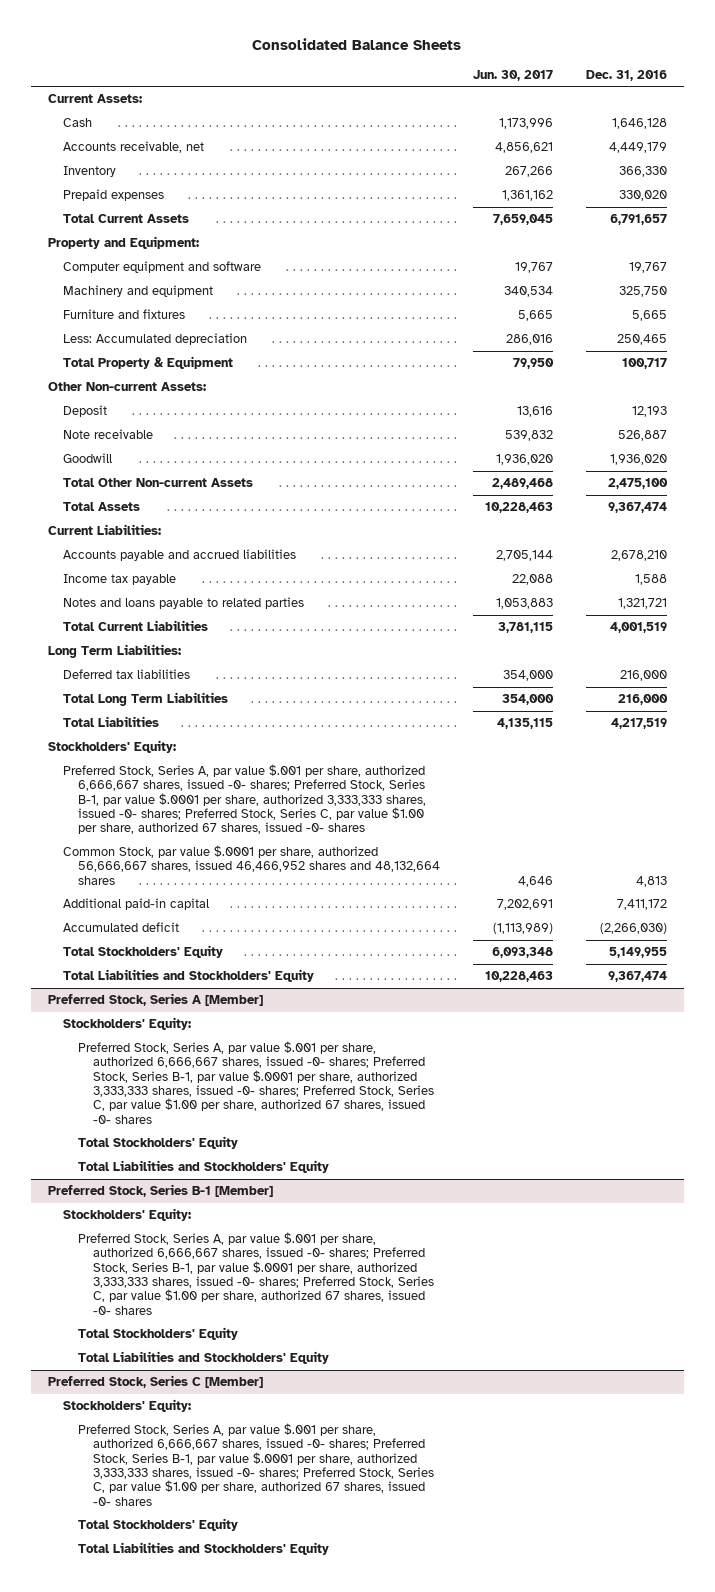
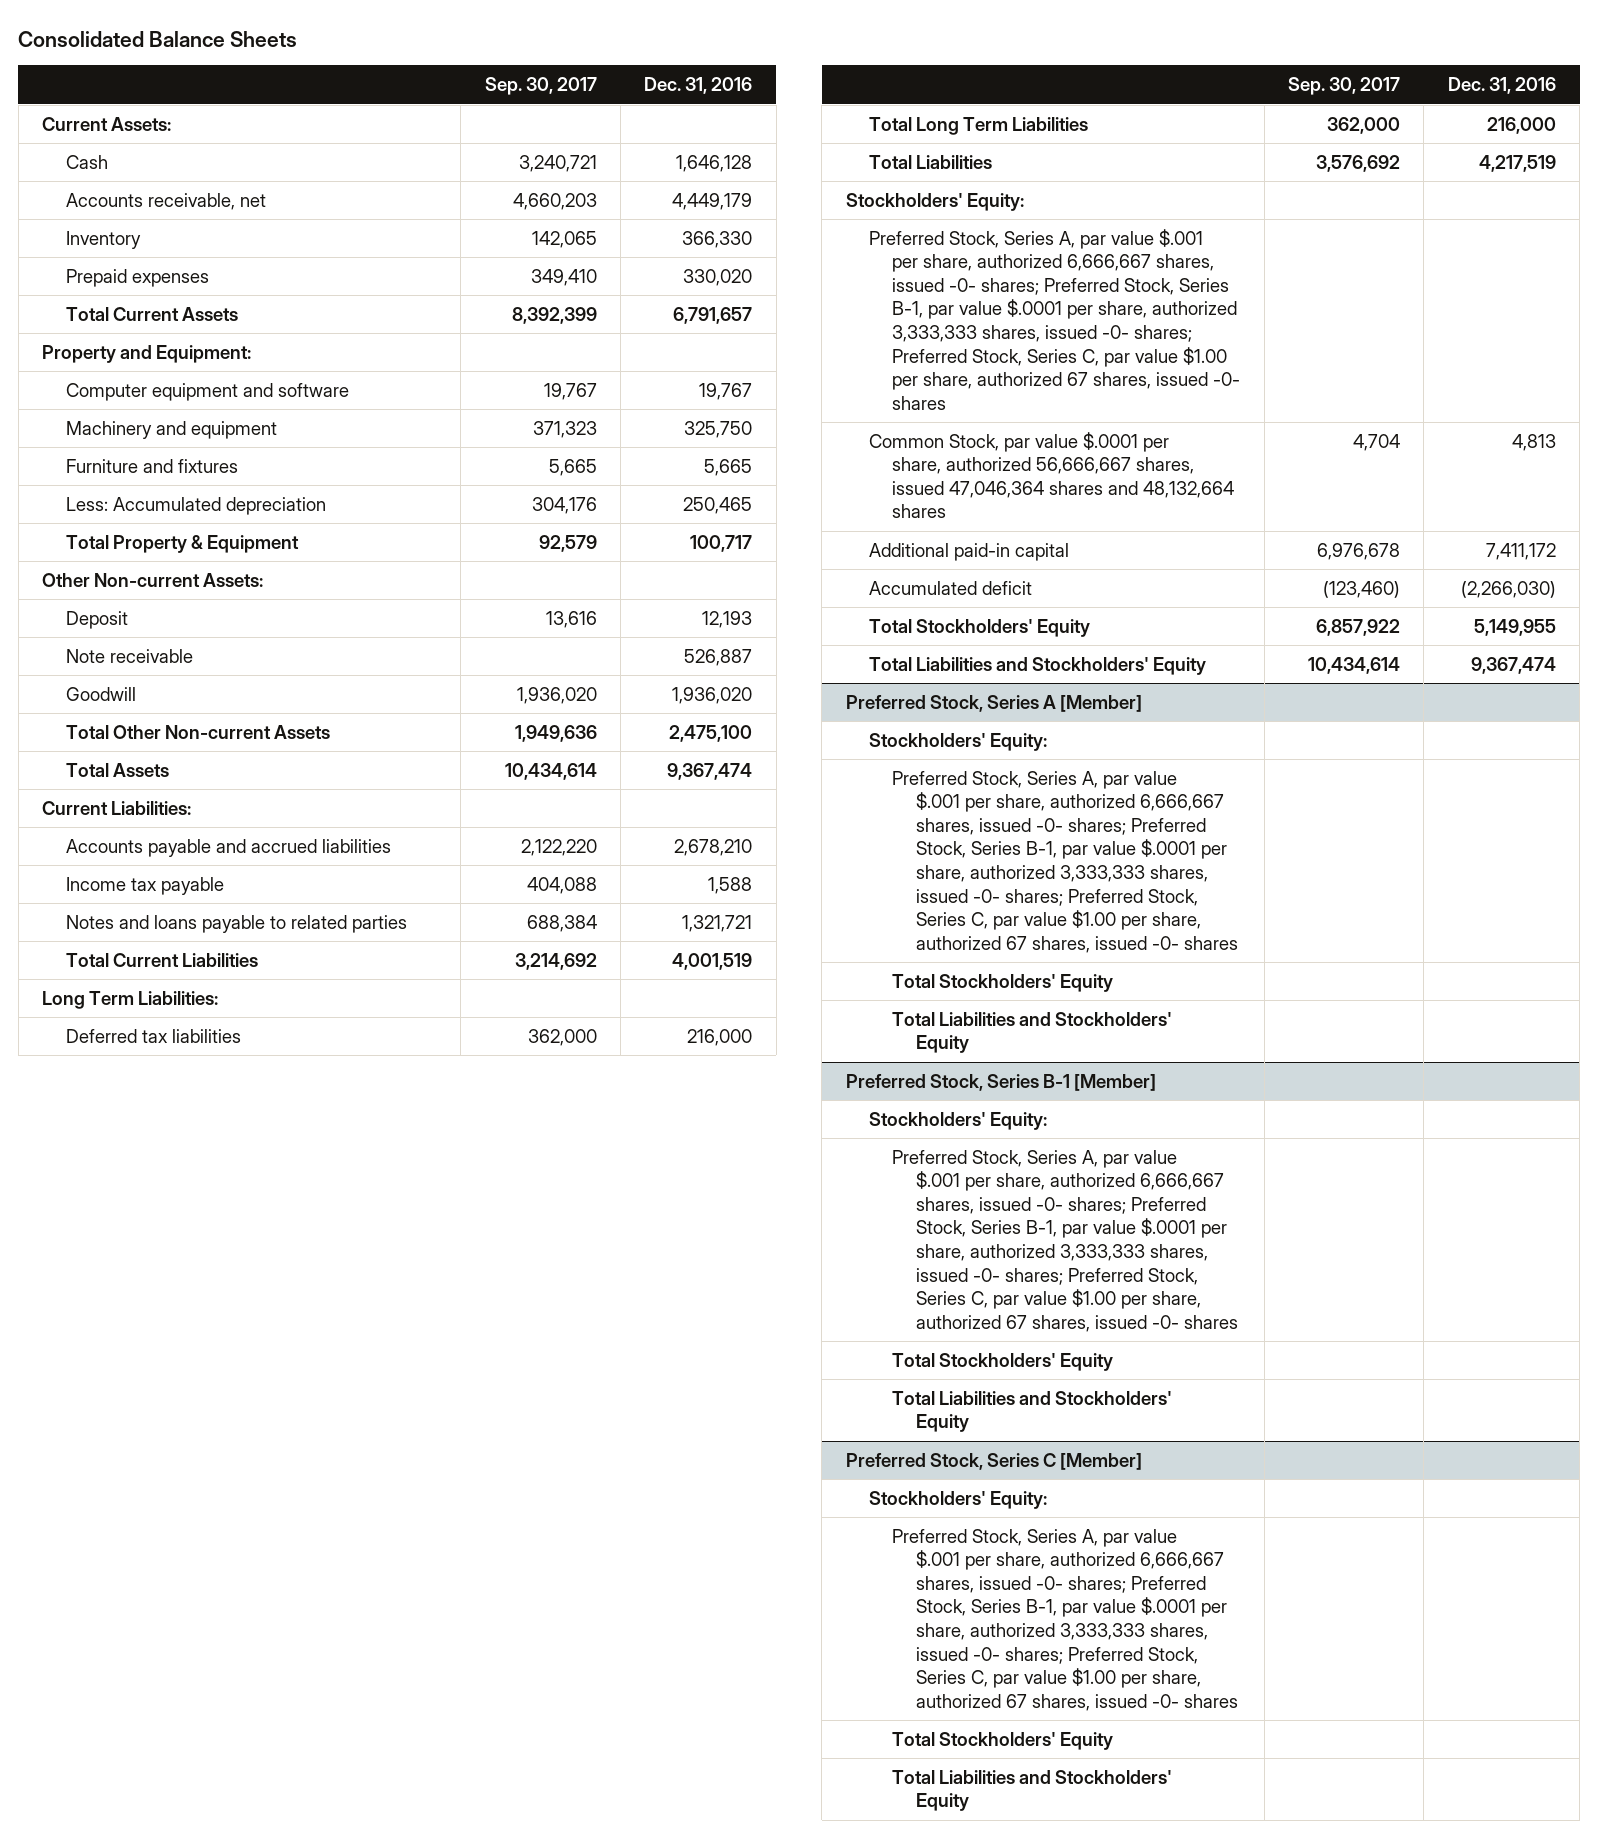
[473,69,554,81] Jun. 30, 2017 -> none
none -> [484,77,597,96] Sep. 30, 2017
[62,844,441,885] Common Stock, par value $.0001 per share, authorized 56,666,667 shares, issued 46,466,952 shares and 48,132,664 shares -> [869,431,1235,519] Common Stock, par value $.0001 per share, authorized 56,666,667 shares, issued 47,046,364 shares and 48,132,664 shares

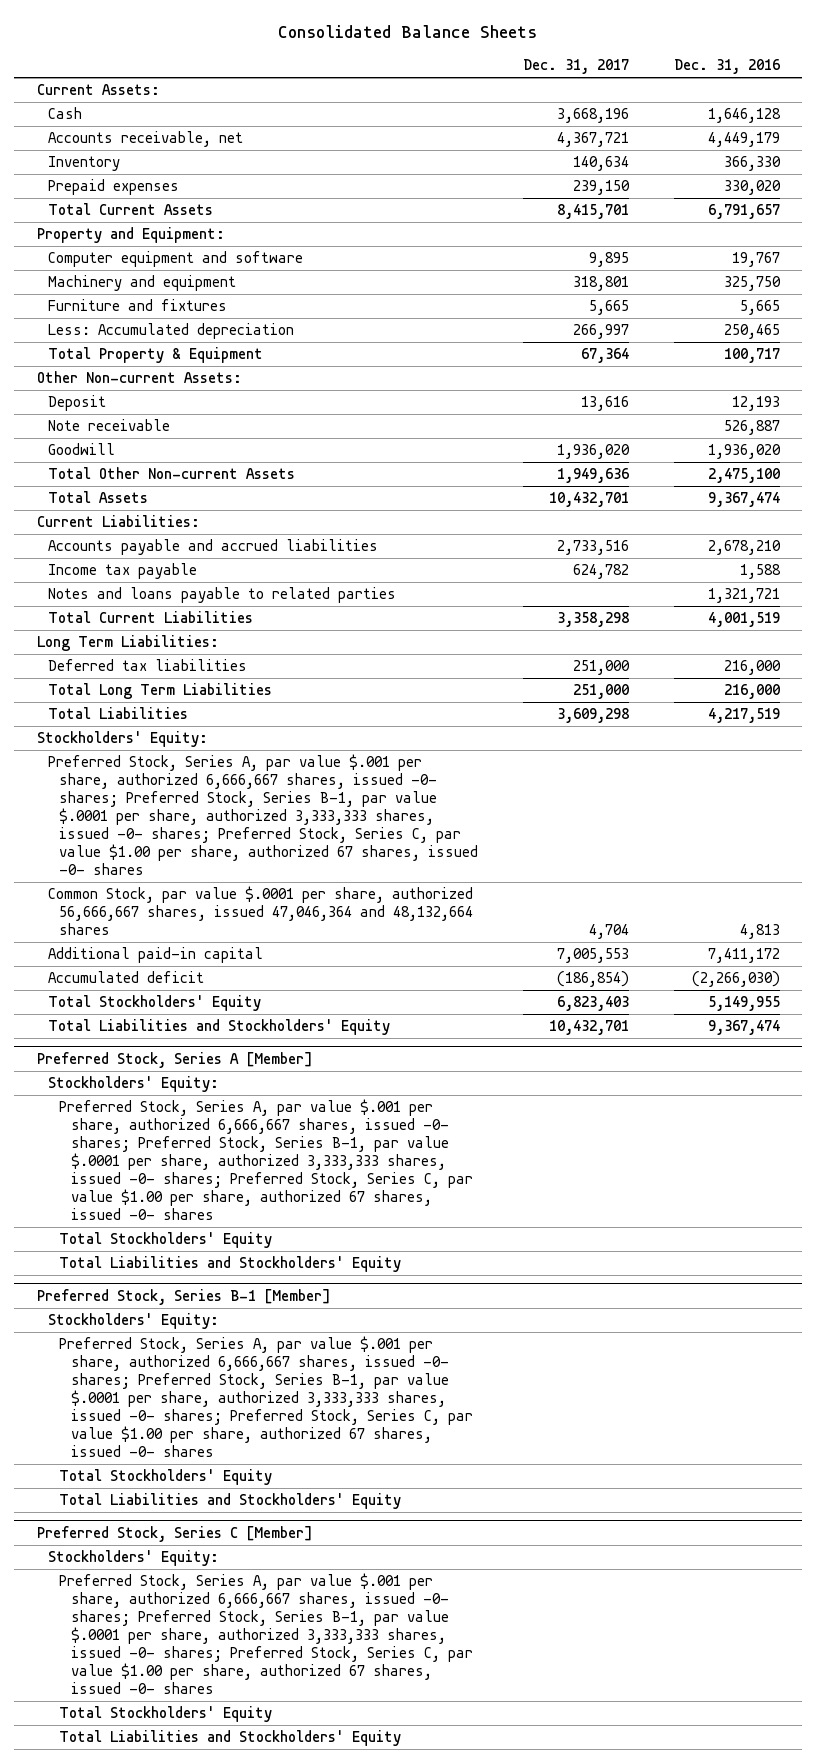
[484,77,597,96] Sep. 30, 2017 -> none
none -> [523,59,630,75] Dec. 31, 2017
[869,431,1235,519] Common Stock, par value $.0001 per share, authorized 56,666,667 shares, issued 47,046,364 shares and 48,132,664 shares -> [48,886,474,936] Common Stock, par value $.0001 per share, authorized 56,666,667 shares, issued 47,046,364 and 48,132,664 shares

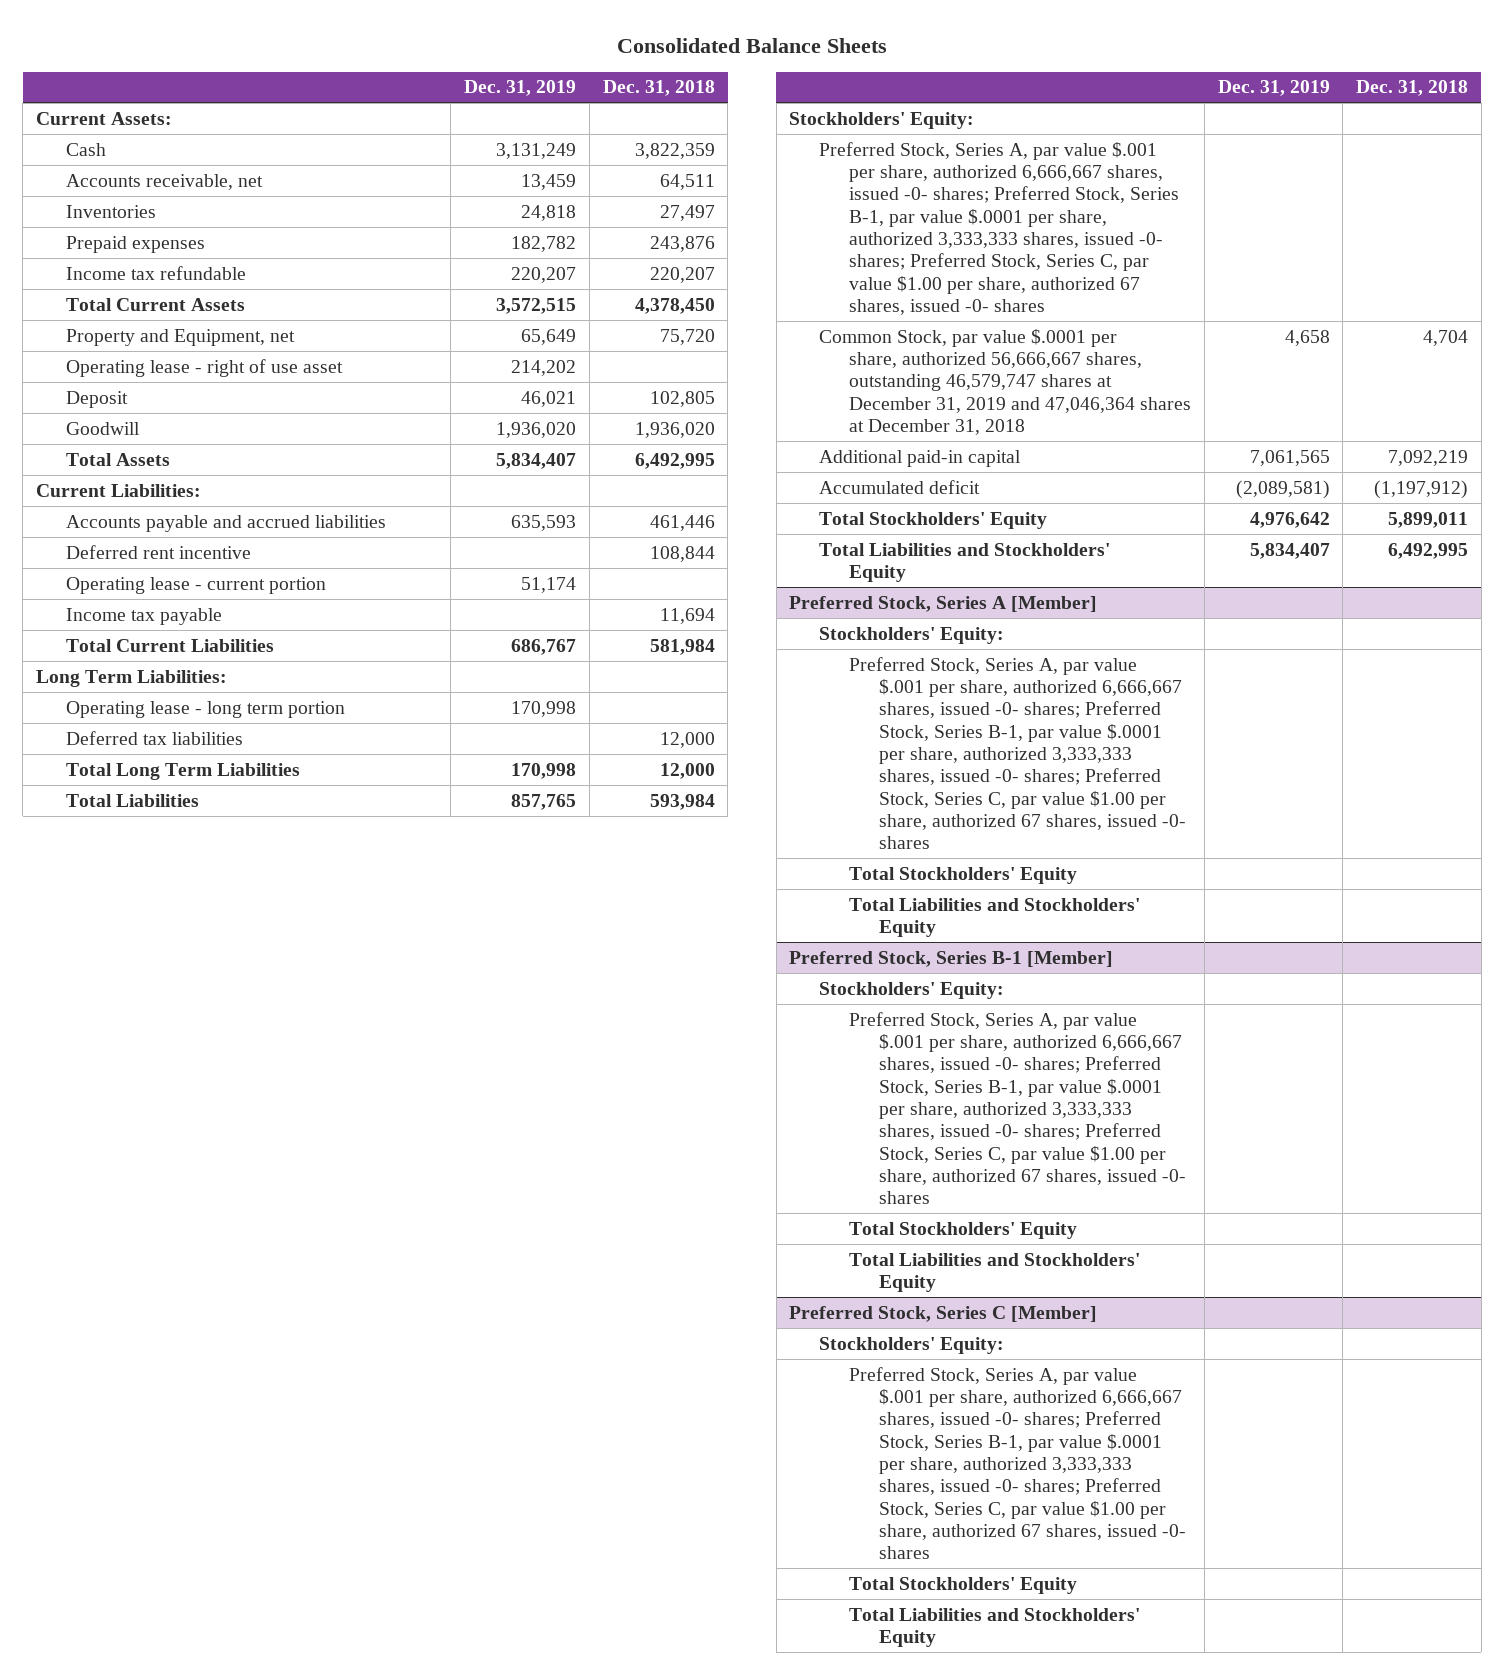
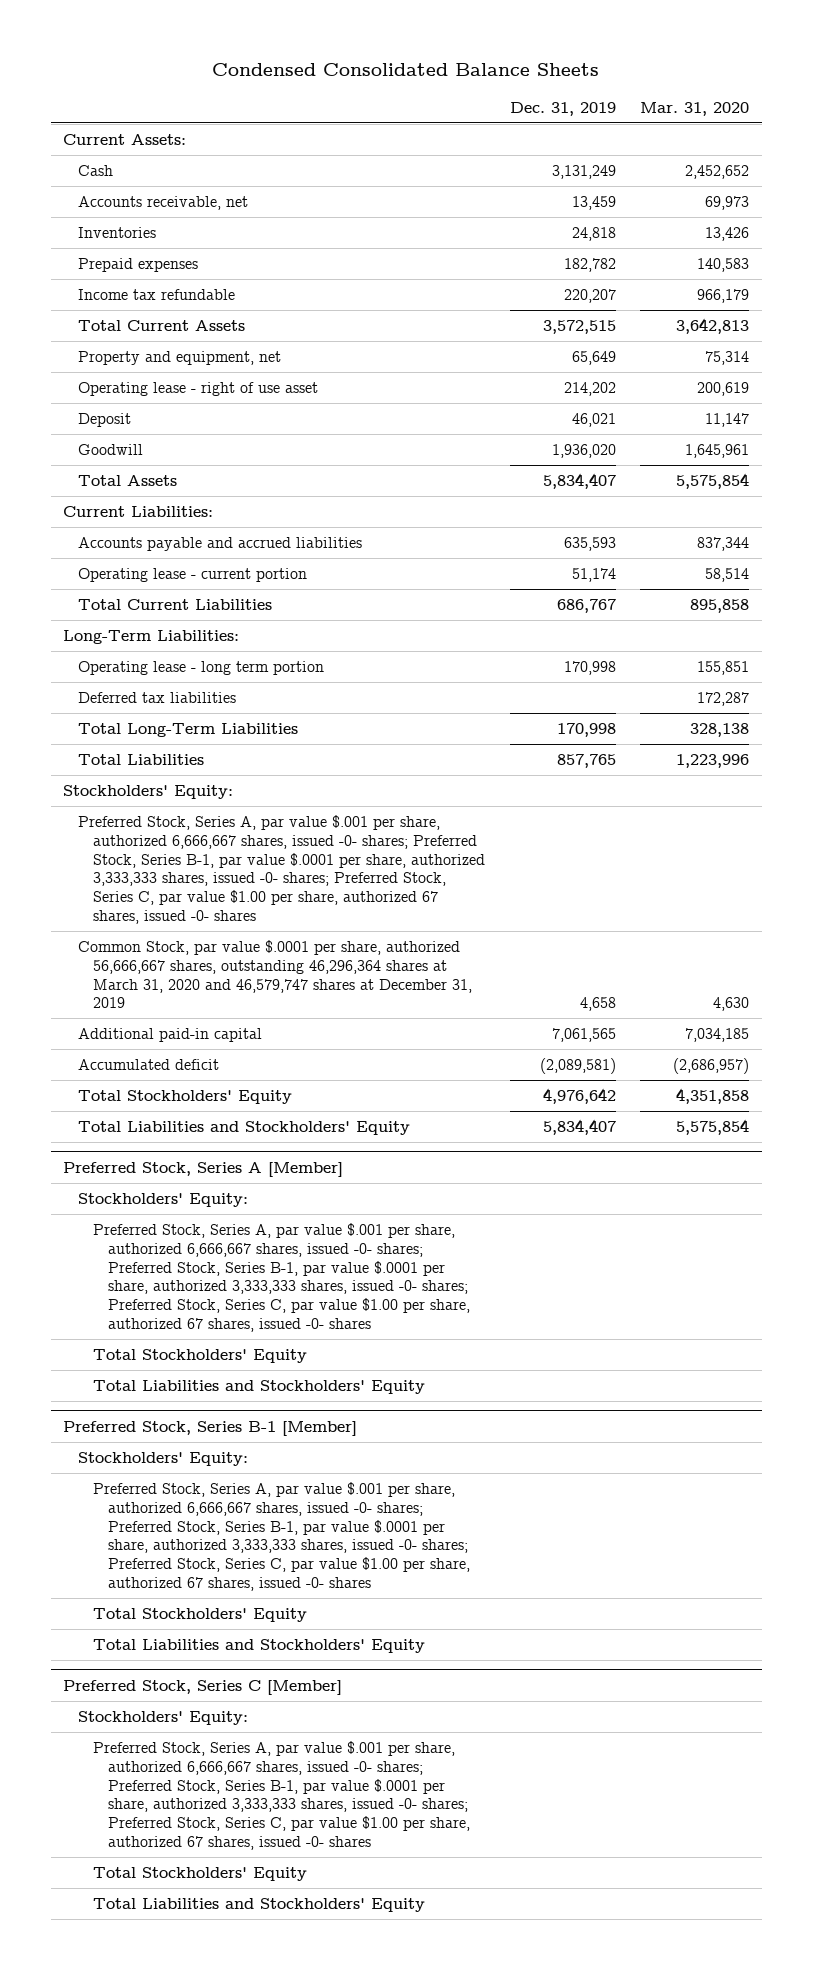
[616,37,887,53] Consolidated Balance Sheets -> [212,62,600,76] Condensed Consolidated Balance Sheets
[602,80,715,97] Dec. 31, 2018 -> none
none -> [640,101,750,116] Mar. 31, 2020
[65,328,295,346] Property and Equipment, net -> [77,351,281,366] Property and equipment, net
[65,544,251,559] Deferred rent incentive -> none
[65,607,222,625] Income tax payable -> none
[35,669,227,687] Long Term Liabilities: -> [63,630,240,645] Long-Term Liabilities:
[65,762,300,780] Total Long Term Liabilities -> [77,723,298,738] Total Long-Term Liabilities
[819,328,1192,435] Common Stock, par value $.0001 per share, authorized 56,666,667 shares, outstanding 46,579,747 shares at December 31, 2019 and 47,046,364 shares at December 31, 2018 -> [77,940,472,1009] Common Stock, par value $.0001 per share, authorized 56,666,667 shares, outstanding 46,296,364 shares at March 31, 2020 and 46,579,747 shares at December 31, 2019

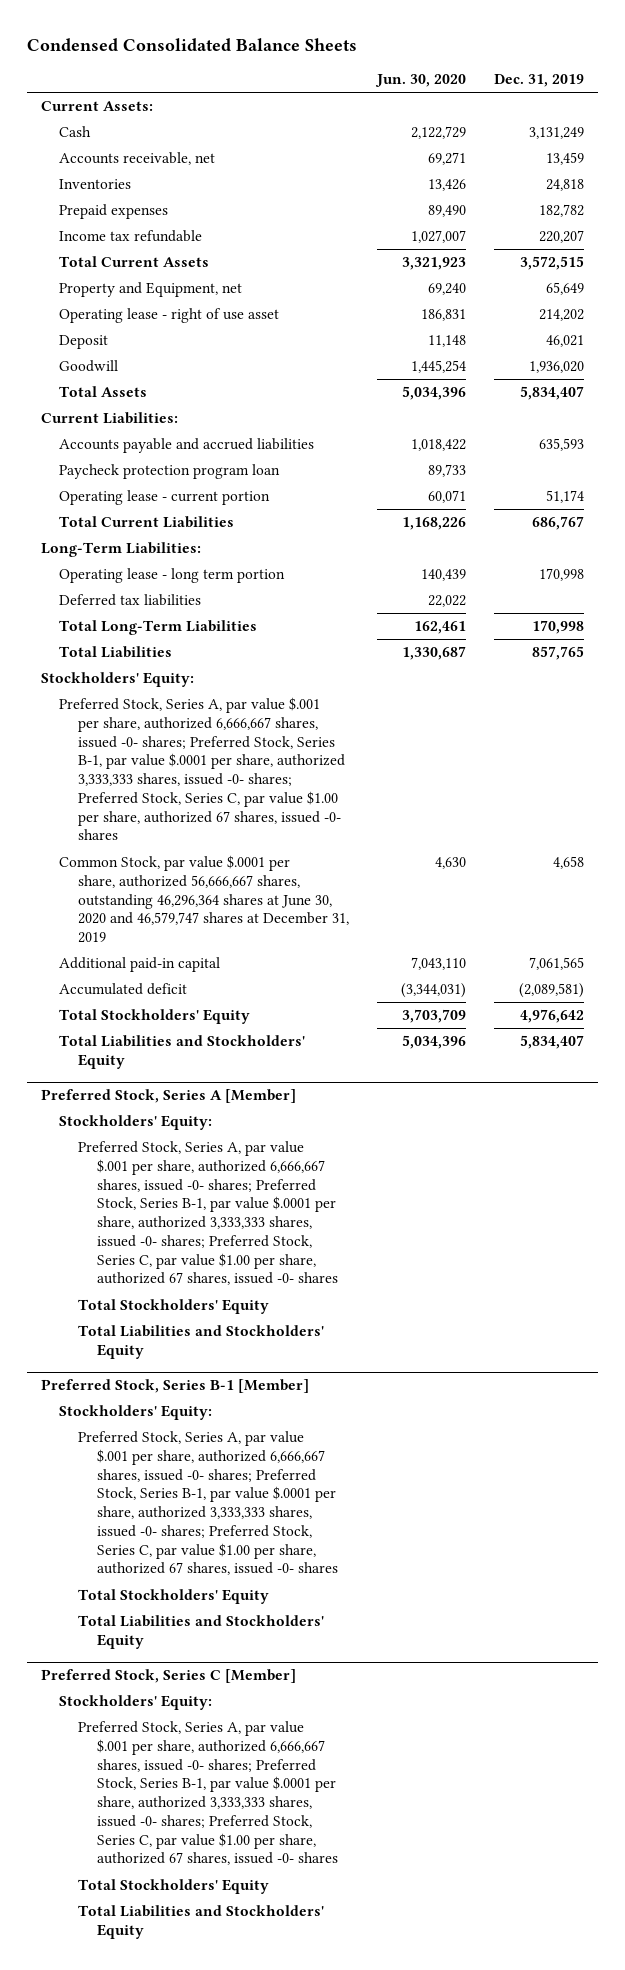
[640,101,750,116] Mar. 31, 2020 -> none
none -> [375,74,467,88] Jun. 30, 2020
[77,351,281,366] Property and equipment, net -> [59,282,243,298] Property and Equipment, net
none -> [59,464,281,480] Paycheck protection program loan
[77,940,472,1009] Common Stock, par value $.0001 per share, authorized 56,666,667 shares, outstanding 46,296,364 shares at March 31, 2020 and 46,579,747 shares at December 31, 2019 -> [59,855,350,944] Common Stock, par value $.0001 per share, authorized 56,666,667 shares, outstanding 46,296,364 shares at June 30, 2020 and 46,579,747 shares at December 31, 2019

